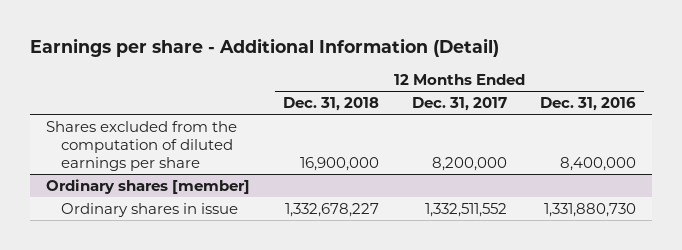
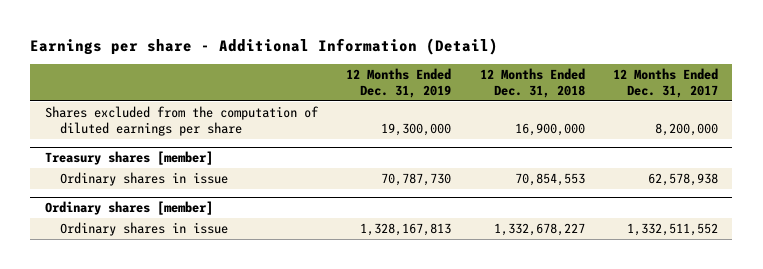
[540,96,637,111] Dec. 31, 2016 -> none
none -> [346,67,452,98] 12 Months Ended Dec. 31, 2019
none -> [44,151,213,166] Treasury shares [member]
none -> [60,172,229,187] Ordinary shares in issue

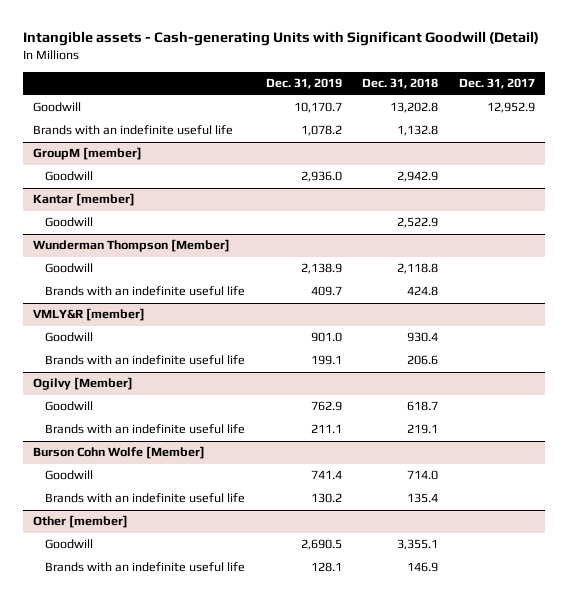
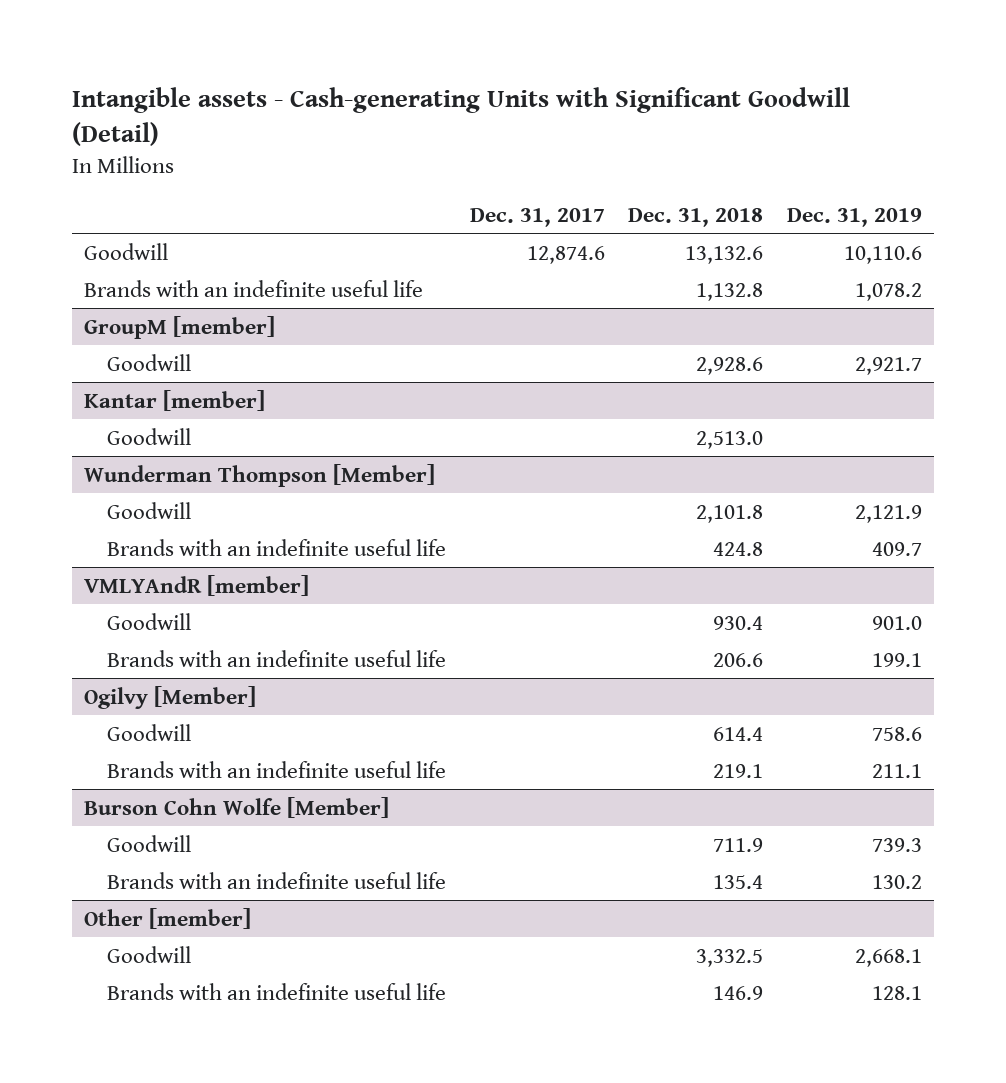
[293,102,342,114] 10,170.7 -> [844,245,923,264] 10,110.6
[390,102,439,114] 13,202.8 -> [685,245,764,264] 13,132.6
[487,102,536,114] 12,952.9 -> [526,245,605,264] 12,874.6
[300,171,342,183] 2,936.0 -> [855,356,923,375] 2,921.7
[397,171,439,183] 2,942.9 -> [696,356,764,375] 2,928.6
[397,217,439,229] 2,522.9 -> [696,430,764,449] 2,513.0
[300,263,342,275] 2,138.9 -> [855,504,923,523] 2,121.9
[397,263,439,275] 2,118.8 -> [696,504,764,523] 2,101.8
[33,308,146,322] VMLY&R [member] -> [83,574,309,596] VMLYAndR [member]
[310,401,342,412] 762.9 -> [872,726,923,741] 758.6
[407,401,439,412] 618.7 -> [713,726,764,741] 614.4
[310,470,342,480] 741.4 -> [872,837,923,852] 739.3
[407,470,439,481] 714.0 -> [713,837,764,852] 711.9
[300,539,342,551] 2,690.5 -> [855,948,923,967] 2,668.1
[397,539,439,551] 3,355.1 -> [696,948,764,967] 3,332.5

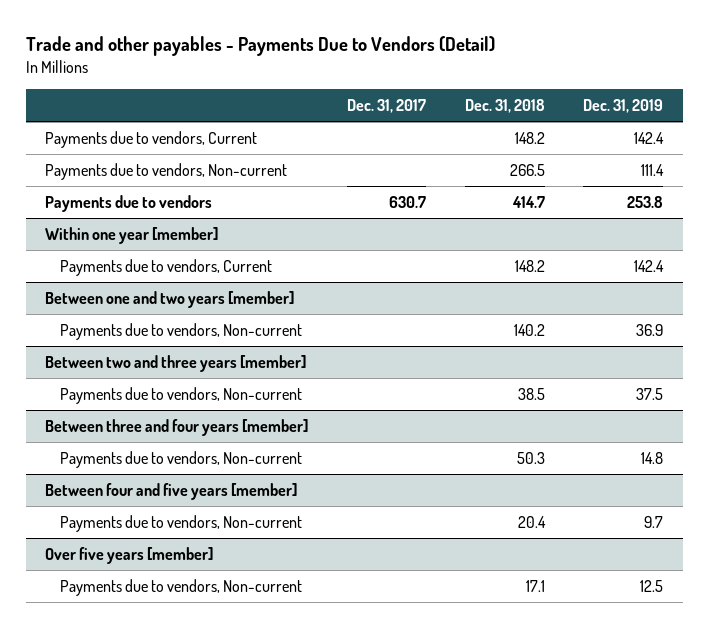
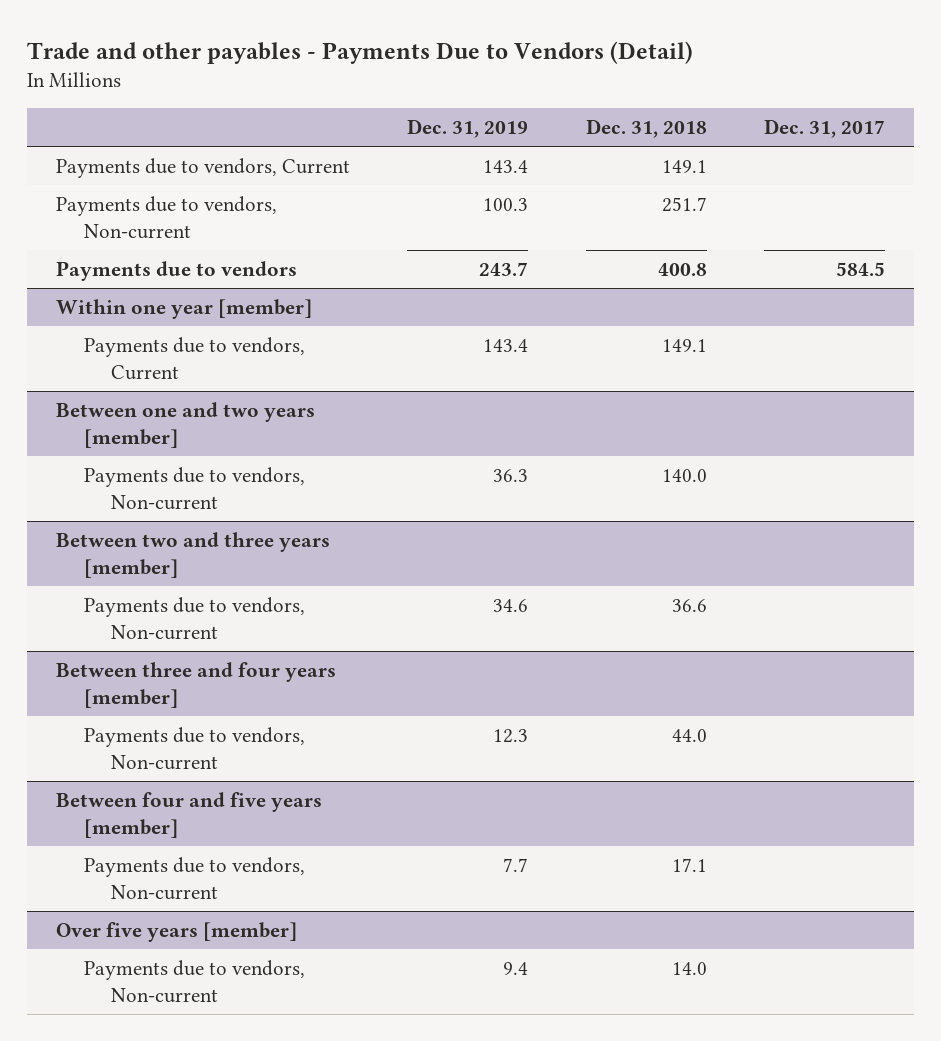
[514,132,545,145] 148.2 -> [661,159,707,173] 149.1
[634,132,665,145] 142.4 -> [483,159,529,173] 143.4
[509,164,545,177] 266.5 -> [661,196,707,212] 251.7
[641,164,665,177] 111.4 -> [483,197,529,211] 100.3
[388,196,426,209] 630.7 -> [836,261,886,276] 584.5
[511,196,545,209] 414.7 -> [657,262,707,276] 400.8
[627,196,664,209] 253.8 -> [479,261,529,276] 243.7
[514,260,545,273] 148.2 -> [661,338,707,352] 149.1
[634,260,665,273] 142.4 -> [483,338,529,352] 143.4
[513,324,545,337] 140.2 -> [661,468,707,482] 140.0
[636,324,664,337] 36.9 -> [493,468,529,482] 36.3
[517,388,545,401] 38.5 -> [671,598,707,612] 36.6
[636,388,664,401] 37.5 -> [493,598,529,612] 34.6
[516,452,545,465] 50.3 -> [671,728,707,742] 44.0
[641,452,664,465] 14.8 -> [493,728,529,743] 12.3
[517,516,546,529] 20.4 -> [671,857,707,872] 17.1
[644,516,664,529] 9.7 -> [503,857,529,872] 7.7
[525,580,545,593] 17.1 -> [671,961,707,975] 14.0
[640,580,664,593] 12.5 -> [503,961,529,975] 9.4

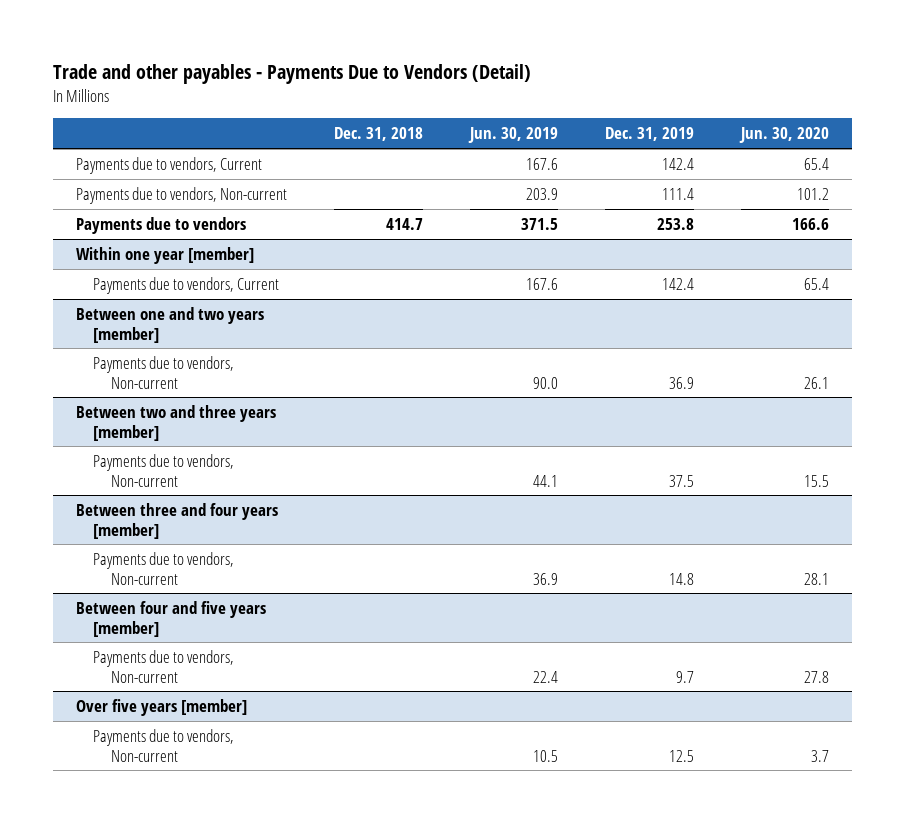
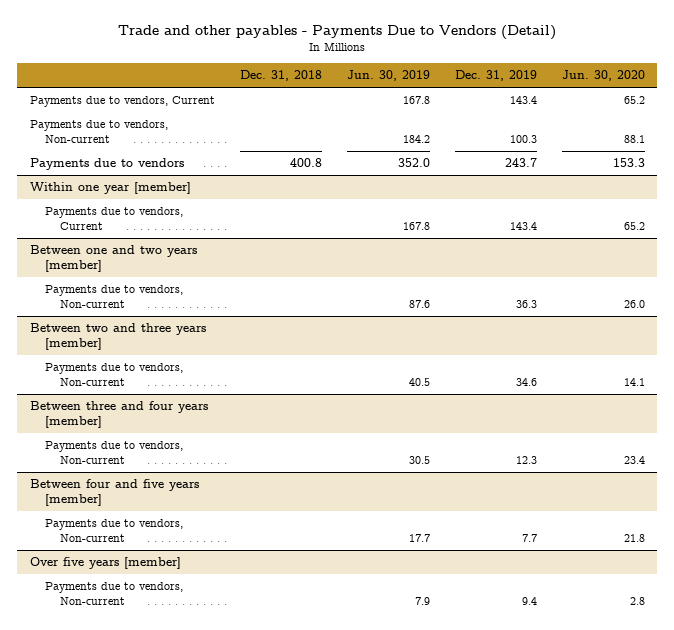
[525,157,558,170] 167.6 -> [402,96,430,105] 167.8
[661,157,694,170] 142.4 -> [509,96,537,105] 143.4
[803,157,829,170] 65.4 -> [623,96,645,105] 65.2
[525,187,558,200] 203.9 -> [402,134,430,143] 184.2
[661,187,694,200] 111.4 -> [509,134,537,143] 100.3
[796,187,829,200] 101.2 -> [623,134,645,143] 88.1
[385,217,423,230] 414.7 -> [289,158,322,168] 400.8
[520,217,558,230] 371.5 -> [397,158,430,168] 352.0
[656,217,694,230] 253.8 -> [504,158,537,168] 243.7
[791,217,829,230] 166.6 -> [612,158,645,168] 153.3
[525,277,558,290] 167.6 -> [402,221,430,230] 167.8
[661,277,694,290] 142.4 -> [509,221,537,230] 143.4
[803,277,829,290] 65.4 -> [623,221,645,230] 65.2
[532,376,558,389] 90.0 -> [408,299,430,308] 87.6
[668,376,694,389] 36.9 -> [515,299,537,308] 36.3
[803,376,829,389] 26.1 -> [623,299,645,308] 26.0
[532,474,558,487] 44.1 -> [408,377,430,386] 40.5
[668,474,694,487] 37.5 -> [515,377,537,386] 34.6
[803,474,829,487] 15.5 -> [623,377,645,386] 14.1
[532,572,558,585] 36.9 -> [408,455,430,464] 30.5
[668,572,694,585] 14.8 -> [515,455,537,464] 12.3
[803,572,829,585] 28.1 -> [623,455,645,464] 23.4
[532,670,558,683] 22.4 -> [408,533,430,542] 17.7
[675,670,694,683] 9.7 -> [521,533,537,542] 7.7
[803,670,829,683] 27.8 -> [623,533,645,542] 21.8
[532,749,558,762] 10.5 -> [414,596,430,605] 7.9
[668,749,694,762] 12.5 -> [521,596,537,605] 9.4
[810,749,829,762] 3.7 -> [629,596,645,605] 2.8

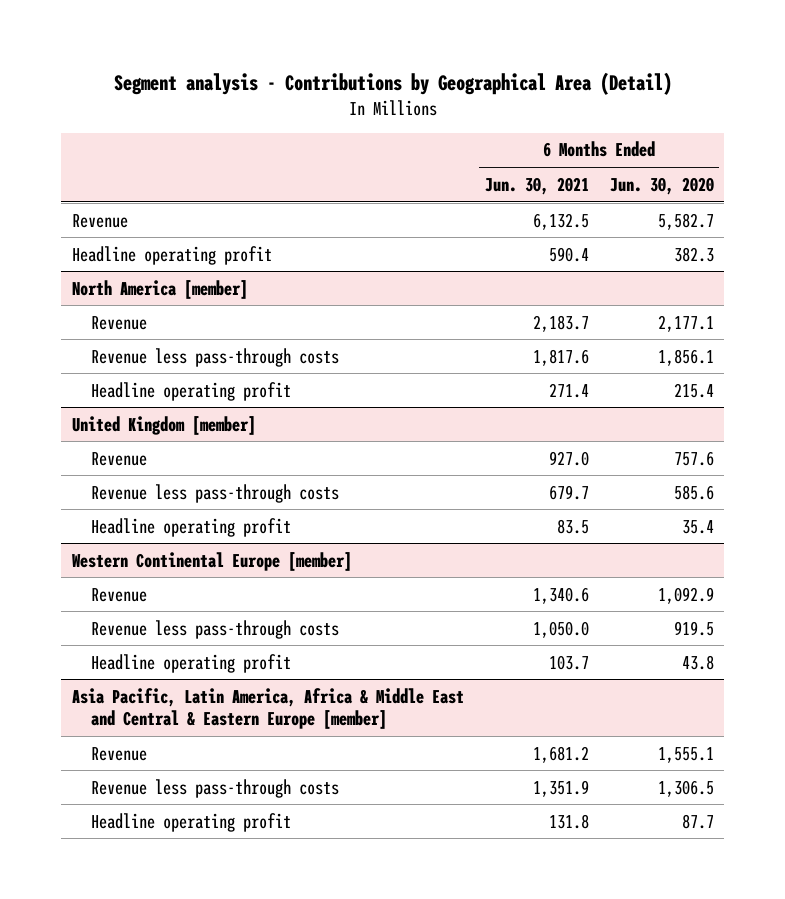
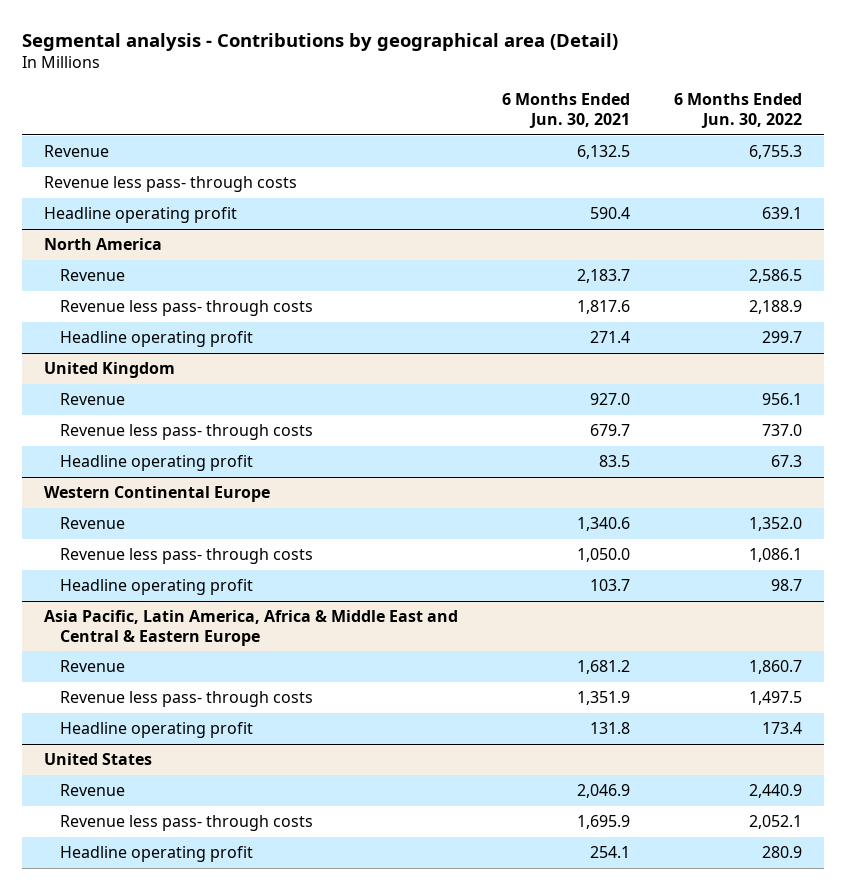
[113,71,672,95] Segment analysis - Contributions by Geographical Area (Detail) -> [22,32,619,51] Segmental analysis - Contributions by geographical area (Detail)
[609,176,714,195] Jun. 30, 2020 -> none
none -> [673,93,802,129] 6 Months Ended Jun. 30, 2022
none -> [44,176,298,193] Revenue less pass- through costs
[71,279,248,299] North America [member] -> [44,238,163,251] North America
[90,347,339,367] Revenue less pass-through costs -> [59,300,313,317] Revenue less pass- through costs
[71,415,256,435] United Kingdom [member] -> [44,362,176,379] United Kingdom
[90,483,339,503] Revenue less pass-through costs -> [59,424,313,441] Revenue less pass- through costs
[71,551,352,571] Western Continental Europe [member] -> [44,486,271,503] Western Continental Europe
[90,619,339,639] Revenue less pass-through costs -> [59,548,313,565] Revenue less pass- through costs
[71,687,464,729] Asia Pacific, Latin America, Africa & Middle East and Central & Eastern Europe [member] -> [44,610,459,646] Asia Pacific, Latin America, Africa & Middle East and Central & Eastern Europe
[90,778,339,798] Revenue less pass-through costs -> [59,691,313,708] Revenue less pass- through costs
none -> [44,753,153,766] United States
none -> [59,784,125,797] Revenue
none -> [59,815,313,832] Revenue less pass- through costs
none -> [59,846,253,863] Headline operating profit

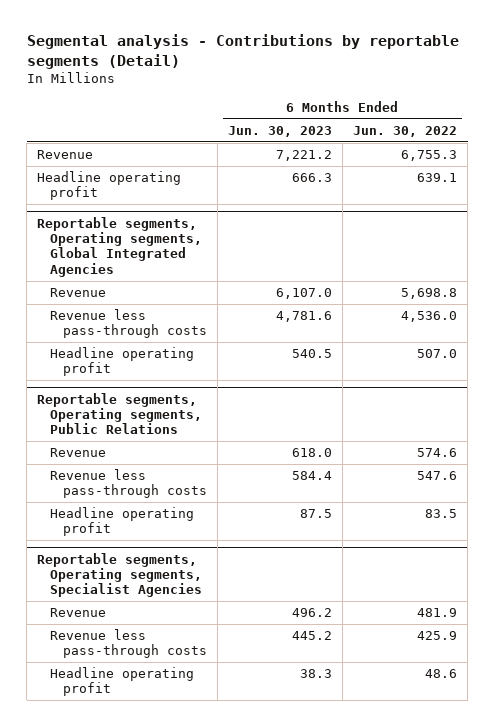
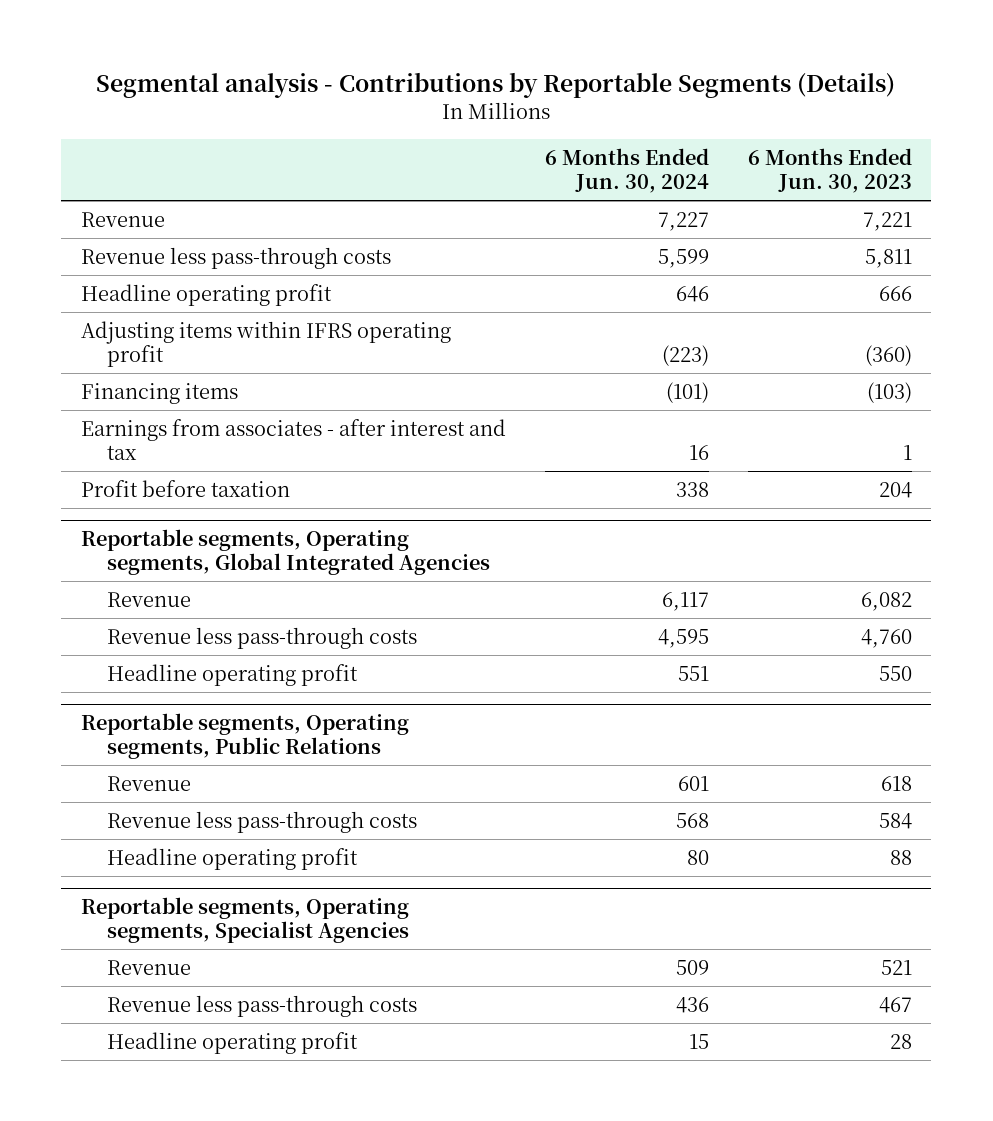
[26,34,459,69] Segmental analysis - Contributions by reportable segments (Detail) -> [96,72,896,99] Segmental analysis - Contributions by Reportable Segments (Details)
[352,125,457,137] Jun. 30, 2022 -> none
none -> [544,147,709,193] 6 Months Ended Jun. 30, 2024
[275,150,332,162] 7,221.2 -> [862,211,912,231] 7,221
none -> [80,246,391,269] Revenue less pass-through costs
[291,173,332,183] 666.3 -> [878,285,912,301] 666
none -> [80,320,451,368] Adjusting items within IFRS operating profit
none -> [80,382,238,404] Financing items
none -> [80,418,506,461] Earnings from associates - after interest and tax
none -> [80,479,290,497] Profit before taxation
[275,288,332,300] 6,107.0 -> [860,591,912,611] 6,082
[275,311,332,323] 4,781.6 -> [860,628,912,648] 4,760
[291,349,332,359] 540.5 -> [878,665,912,681] 550
[291,448,332,458] 618.0 -> [880,775,912,791] 618
[291,471,332,481] 584.4 -> [878,812,912,829] 584
[299,509,332,519] 87.5 -> [889,849,912,865] 88
[291,608,332,618] 496.2 -> [880,959,912,975] 521
[291,631,332,641] 445.2 -> [878,996,912,1013] 467
[299,669,332,679] 38.3 -> [889,1033,912,1049] 28

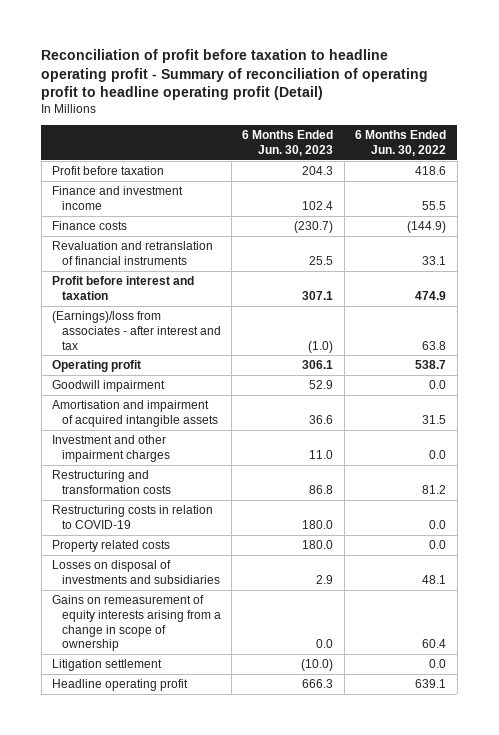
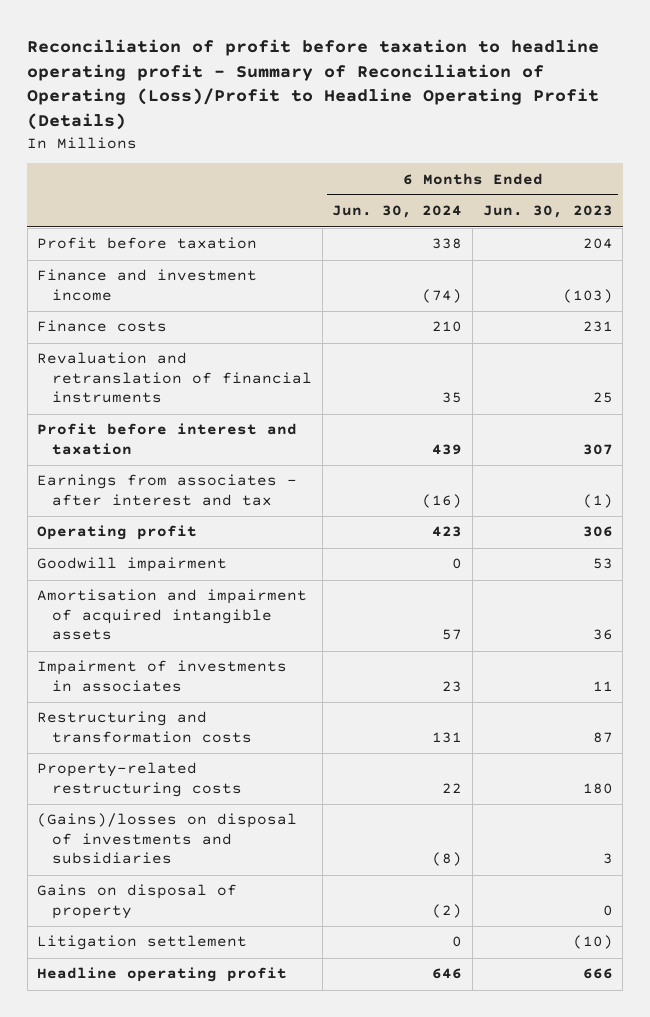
[41,49,429,101] Reconciliation of profit before taxation to headline operating profit - Summary of reconciliation of operating profit to headline operating profit (Detail) -> [27,39,600,131] Reconciliation of profit before taxation to headline operating profit - Summary of Reconciliation of Operating (Loss)/Profit to Headline Operating Profit (Details)
[355,130,447,157] 6 Months Ended Jun. 30, 2022 -> none
none -> [332,205,463,219] Jun. 30, 2024
[52,505,214,529] Restructuring costs in relation to COVID-19 -> none
[302,166,334,176] 204.3 -> [582,238,613,250] 204
[302,200,334,210] 102.4 -> [562,288,613,303] (103)
[294,221,334,234] (230.7) -> [582,321,613,333] 231
[309,255,334,265] 25.5 -> [592,392,613,404] 25
[302,290,334,300] 307.1 -> [582,443,613,455] 307
[52,311,221,350] (Earnings)/loss from associates - after interest and tax -> [37,474,298,506] Earnings from associates - after interest and tax
[308,340,334,353] (1.0) -> [582,493,613,508] (1)
[302,360,334,370] 306.1 -> [582,526,613,538] 306
[309,380,334,390] 52.9 -> [592,558,613,570] 53
[309,414,334,424] 36.6 -> [592,629,613,641] 36
[52,435,170,462] Investment and other impairment charges -> [37,660,288,692] Impairment of investments in associates
[309,449,334,459] 11.0 -> [592,680,613,691] 11
[309,484,334,494] 86.8 -> [592,731,613,743] 87
[52,540,171,553] Property related costs -> [37,762,243,797] Property-related restructuring costs
[302,540,334,550] 180.0 -> [582,782,613,794] 180
[52,560,220,584] Losses on disposal of investments and subsidiaries -> [37,813,298,865] (Gains)/losses on disposal of investments and subsidiaries
[316,574,334,584] 2.9 -> [602,853,613,865] 3
[52,595,221,652] Gains on remeasurement of equity interests arising from a change in scope of ownership -> [37,884,238,919] Gains on disposal of property
[316,639,334,649] 0.0 -> [602,904,613,916] 0
[301,659,334,672] (10.0) -> [572,935,613,950] (10)
[302,679,334,689] 666.3 -> [582,968,613,980] 666

